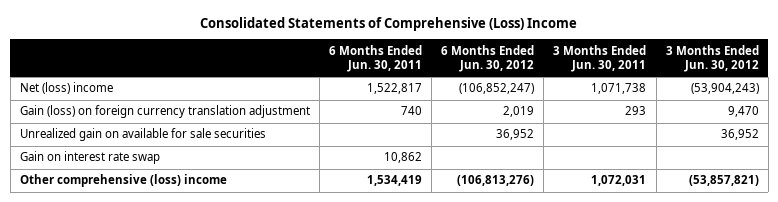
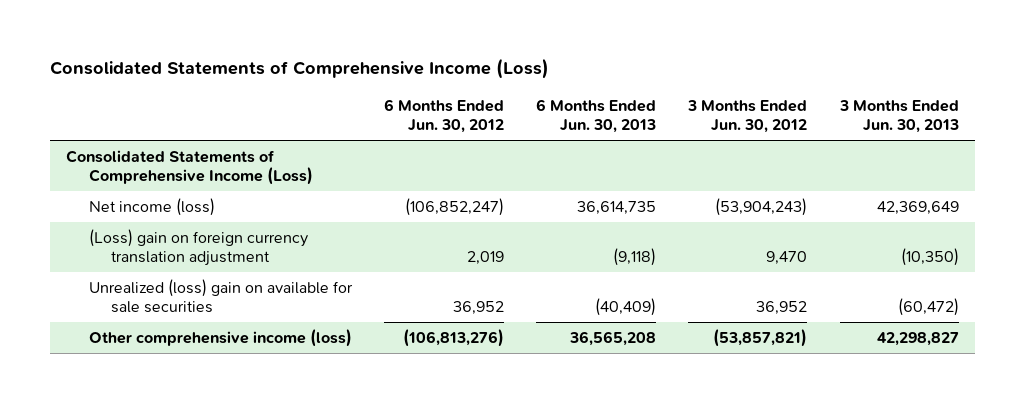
[200,16,578,31] Consolidated Statements of Comprehensive (Loss) Income -> [49,58,549,80] Consolidated Statements of Comprehensive Income (Loss)
[328,44,422,73] 6 Months Ended Jun. 30, 2011 -> none
[553,44,647,73] 3 Months Ended Jun. 30, 2011 -> none
none -> [536,98,657,134] 6 Months Ended Jun. 30, 2013
none -> [838,99,959,134] 3 Months Ended Jun. 30, 2013
[19,151,160,165] Gain on interest rate swap -> none
none -> [66,149,313,186] Consolidated Statements of Comprehensive Income (Loss)
[19,82,113,95] Net (loss) income -> [88,197,215,216] Net income (loss)
[19,105,310,119] Gain (loss) on foreign currency translation adjustment -> [88,228,308,267] (Loss) gain on foreign currency translation adjustment
[19,128,266,142] Unrealized gain on available for sale securities -> [88,278,353,314] Unrealized (loss) gain on available for sale securities
[19,174,227,188] Other comprehensive (loss) income -> [88,328,352,347] Other comprehensive income (loss)

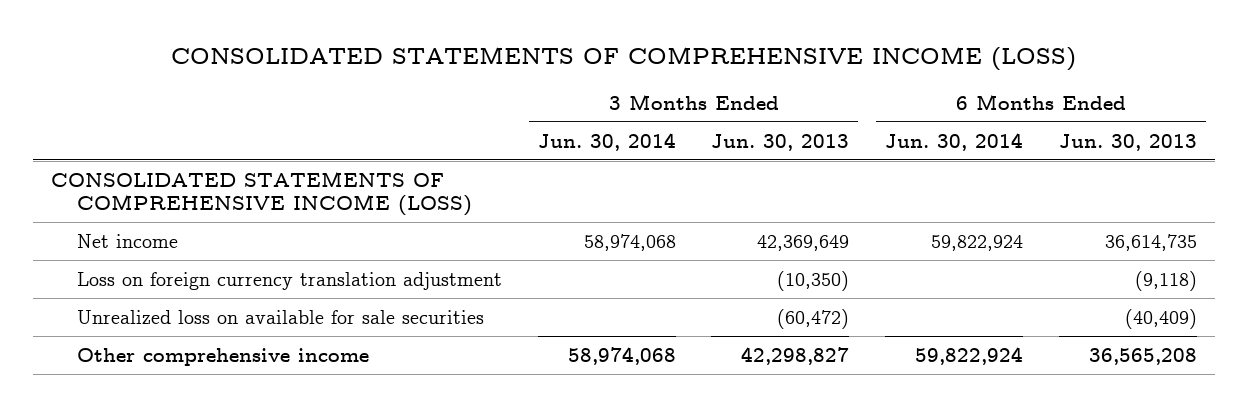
[49,58,549,80] Consolidated Statements of Comprehensive Income (Loss) -> [170,46,1076,71] CONSOLIDATED STATEMENTS OF COMPREHENSIVE INCOME (LOSS)
[383,98,504,134] 6 Months Ended Jun. 30, 2012 -> none
[687,99,808,134] 3 Months Ended Jun. 30, 2012 -> none
none -> [537,132,676,151] Jun. 30, 2014
none -> [885,132,1024,151] Jun. 30, 2014
[66,149,313,186] Consolidated Statements of Comprehensive Income (Loss) -> [50,170,472,216] CONSOLIDATED STATEMENTS OF COMPREHENSIVE INCOME (LOSS)
[88,197,215,216] Net income (loss) -> [76,233,178,248] Net income
[88,228,308,267] (Loss) gain on foreign currency translation adjustment -> [76,271,502,290] Loss on foreign currency translation adjustment
[88,278,353,314] Unrealized (loss) gain on available for sale securities -> [76,309,484,325] Unrealized loss on available for sale securities
[88,328,352,347] Other comprehensive income (loss) -> [76,347,369,366] Other comprehensive income

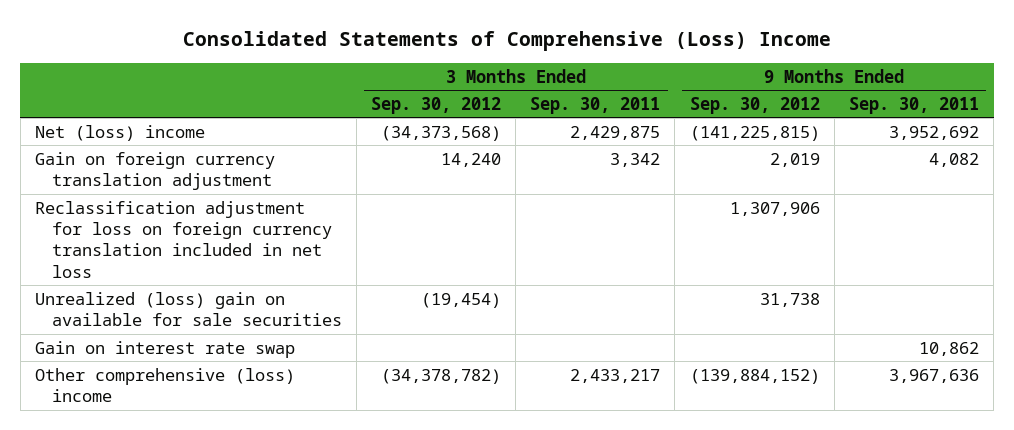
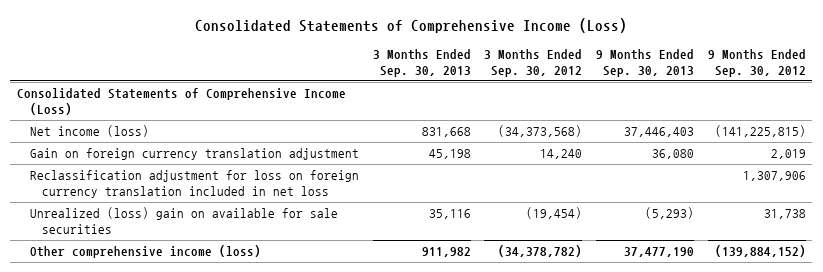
[182,31,831,52] Consolidated Statements of Comprehensive (Loss) Income -> [195,18,628,34] Consolidated Statements of Comprehensive Income (Loss)
[530,96,661,114] Sep. 30, 2011 -> none
[848,96,979,114] Sep. 30, 2011 -> none
none -> [372,49,471,78] 3 Months Ended Sep. 30, 2013
none -> [595,49,694,78] 9 Months Ended Sep. 30, 2013
none -> [17,88,347,115] Consolidated Statements of Comprehensive Income (Loss)
[34,124,205,141] Net (loss) income -> [29,125,149,138] Net income (loss)
[34,340,295,358] Gain on interest rate swap -> none
[34,367,295,402] Other comprehensive (loss) income -> [29,245,261,259] Other comprehensive income (loss)

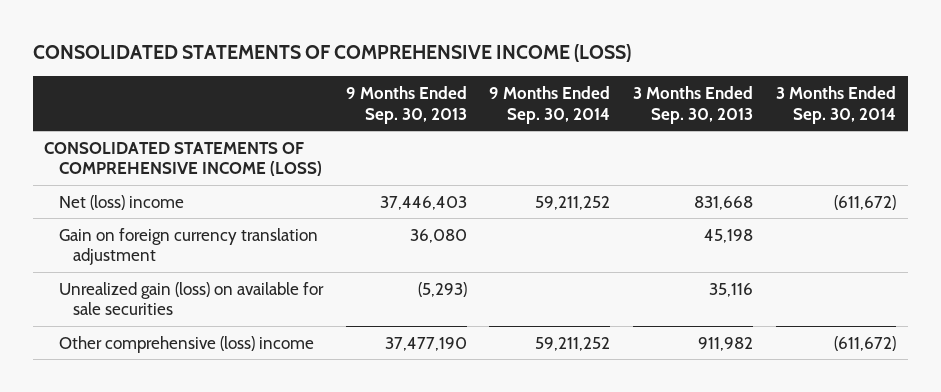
[195,18,628,34] Consolidated Statements of Comprehensive Income (Loss) -> [32,44,631,63] CONSOLIDATED STATEMENTS OF COMPREHENSIVE INCOME (LOSS)
[484,49,583,78] 3 Months Ended Sep. 30, 2012 -> none
[707,49,806,78] 9 Months Ended Sep. 30, 2012 -> none
none -> [489,86,611,124] 9 Months Ended Sep. 30, 2014
none -> [776,86,897,124] 3 Months Ended Sep. 30, 2014
[17,88,347,115] Consolidated Statements of Comprehensive Income (Loss) -> [44,141,322,177] CONSOLIDATED STATEMENTS OF COMPREHENSIVE INCOME (LOSS)
[29,125,149,138] Net income (loss) -> [58,194,184,210] Net (loss) income
[29,170,359,198] Reclassification adjustment for loss on foreign currency translation included in net loss -> none
[29,207,338,234] Unrealized (loss) gain on available for sale securities -> [58,281,324,316] Unrealized gain (loss) on available for sale securities
[29,245,261,259] Other comprehensive income (loss) -> [58,335,314,353] Other comprehensive (loss) income

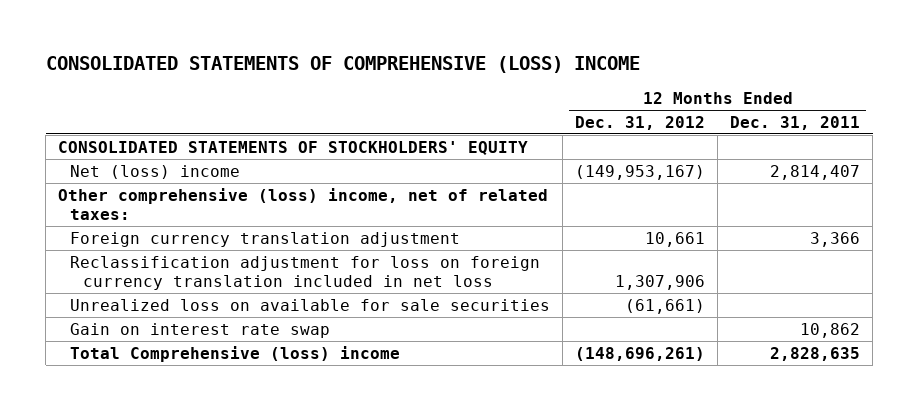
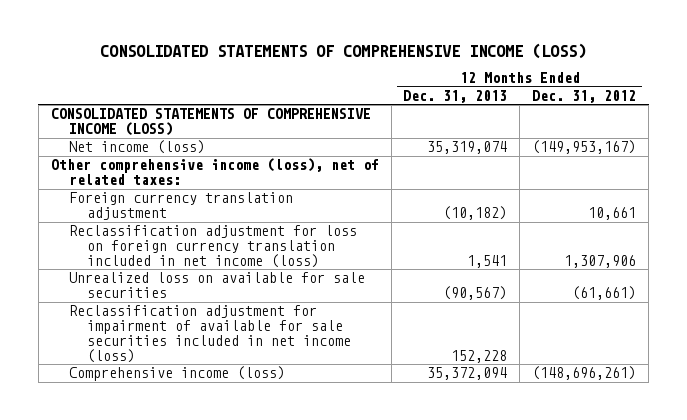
[45,56,640,74] CONSOLIDATED STATEMENTS OF COMPREHENSIVE (LOSS) INCOME -> [100,42,587,59] CONSOLIDATED STATEMENTS OF COMPREHENSIVE INCOME (LOSS)
[730,115,861,130] Dec. 31, 2011 -> none
none -> [403,89,508,103] Dec. 31, 2013
[58,140,529,155] CONSOLIDATED STATEMENTS OF STOCKHOLDERS' EQUITY -> [50,108,371,137] CONSOLIDATED STATEMENTS OF COMPREHENSIVE INCOME (LOSS)
[70,164,241,179] Net (loss) income -> [68,140,205,155] Net income (loss)
[58,187,549,220] Other comprehensive (loss) income, net of related taxes: -> [50,158,379,186] Other comprehensive income (loss), net of related taxes:
[70,255,541,290] Reclassification adjustment for loss on foreign currency translation included in net loss -> [68,225,357,268] Reclassification adjustment for loss on foreign currency translation included in net income (loss)
[70,322,331,338] Gain on interest rate swap -> none
none -> [68,305,351,363] Reclassification adjustment for impairment of available for sale securities included in net income (loss)
[70,345,401,362] Total Comprehensive (loss) income -> [68,366,285,382] Comprehensive income (loss)

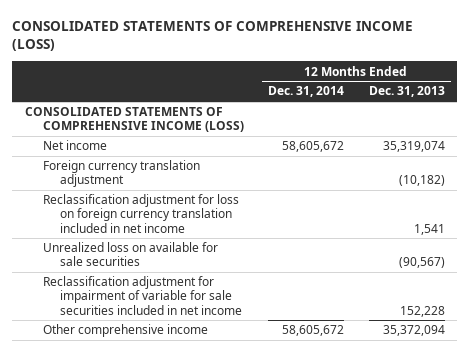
[532,89,637,103] Dec. 31, 2012 -> none
none -> [268,86,345,98] Dec. 31, 2014
[50,158,379,186] Other comprehensive income (loss), net of related taxes: -> none
[68,140,205,155] Net income (loss) -> [42,140,107,151] Net income
[68,225,357,268] Reclassification adjustment for loss on foreign currency translation included in net income (loss) -> [42,194,239,233] Reclassification adjustment for loss on foreign currency translation included in net income
[68,305,351,363] Reclassification adjustment for impairment of available for sale securities included in net income (loss) -> [42,276,243,315] Reclassification adjustment for impairment of variable for sale securities included in net income
[68,366,285,382] Comprehensive income (loss) -> [42,324,208,338] Other comprehensive income

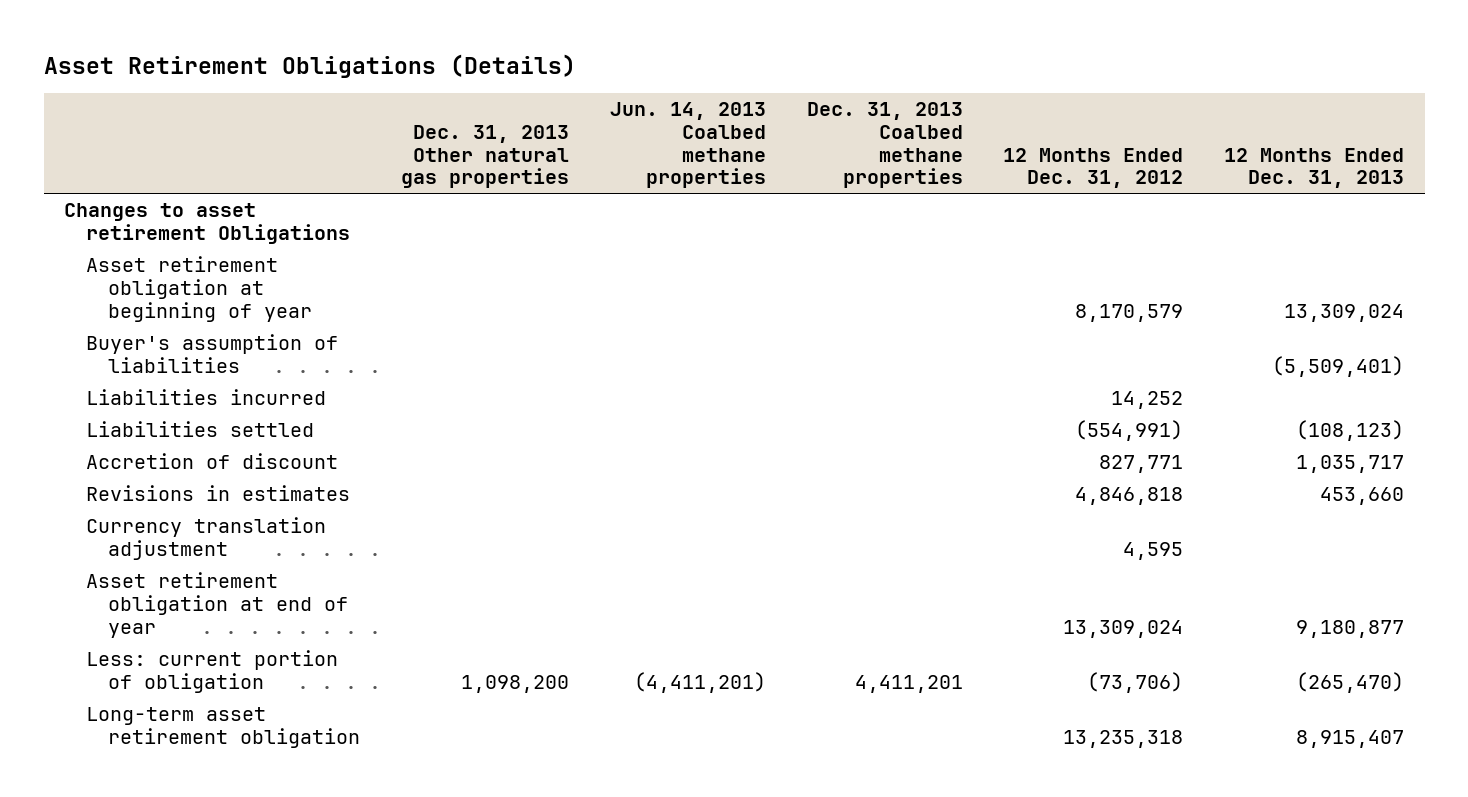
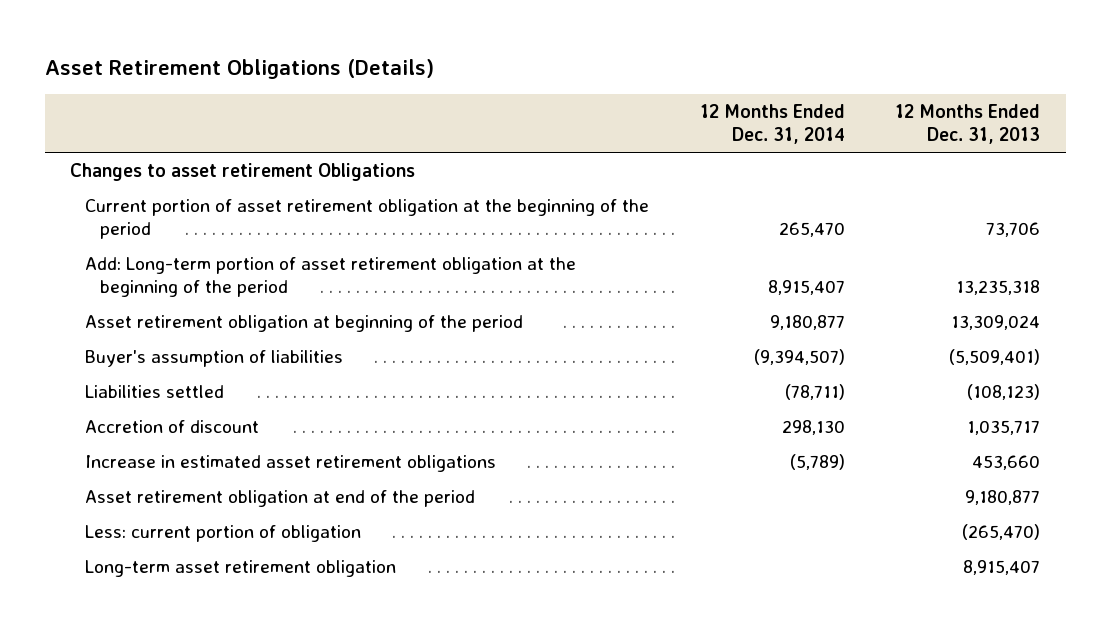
[401,124,570,189] Dec. 31, 2013 Other natural gas properties -> none
[609,102,766,189] Jun. 14, 2013 Coalbed methane properties -> none
[806,102,963,189] Dec. 31, 2013 Coalbed methane properties -> none
[1003,147,1184,189] 12 Months Ended Dec. 31, 2012 -> none
none -> [699,104,845,145] 12 Months Ended Dec. 31, 2014
none -> [85,199,650,240] Current portion of asset retirement obligation at the beginning of the period
none -> [85,257,577,298] Add: Long-term portion of asset retirement obligation at the beginning of the period
[86,256,313,322] Asset retirement obligation at beginning of year -> [85,315,524,333] Asset retirement obligation at beginning of the period
[86,389,327,406] Liabilities incurred -> none
[86,517,327,560] Currency translation adjustment -> none
[86,485,351,502] Revisions in estimates -> [85,455,497,473] Increase in estimated asset retirement obligations
[86,572,349,638] Asset retirement obligation at end of year -> [85,490,476,508] Asset retirement obligation at end of the period

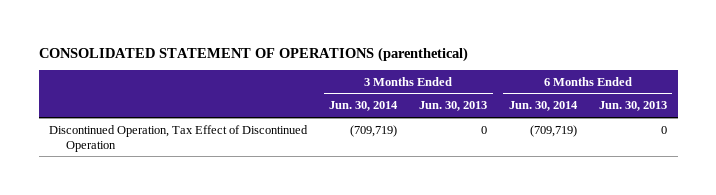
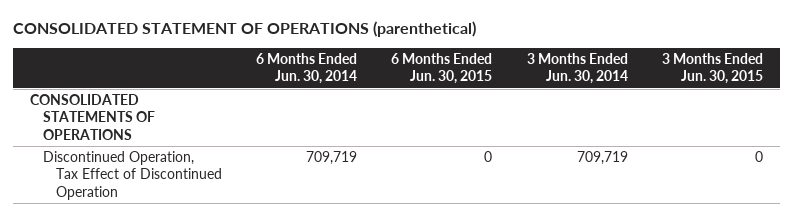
[419,101,488,112] Jun. 30, 2013 -> none
[598,101,667,112] Jun. 30, 2013 -> none
none -> [391,53,493,85] 6 Months Ended Jun. 30, 2015
none -> [662,53,764,85] 3 Months Ended Jun. 30, 2015
none -> [29,94,155,140] CONSOLIDATED STATEMENTS OF OPERATIONS
[350,124,398,137] (709,719) -> [576,151,628,166] 709,719
[529,124,577,137] (709,719) -> [306,151,358,166] 709,719

